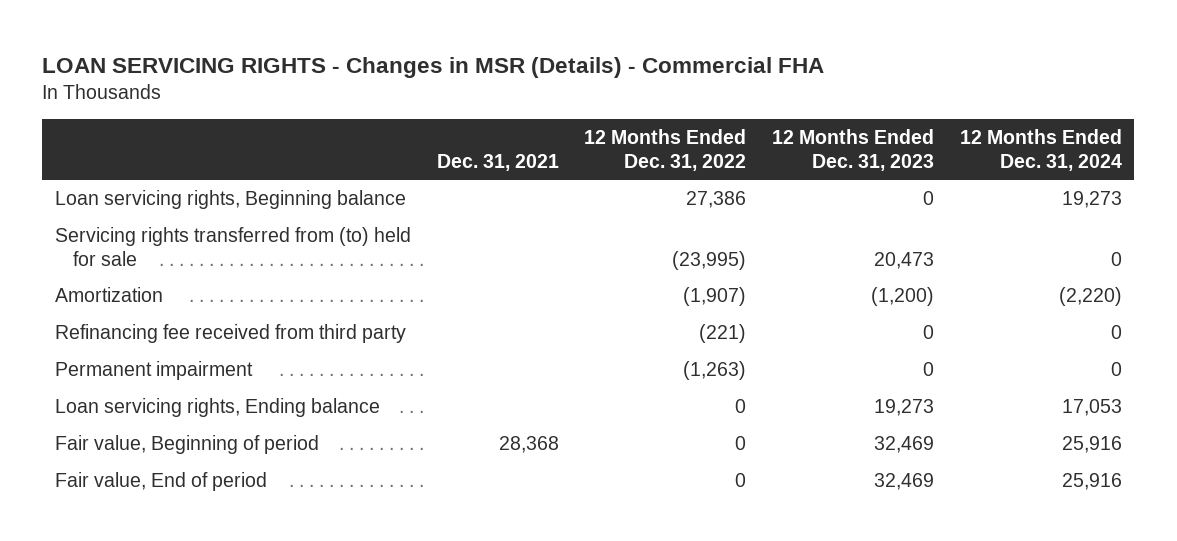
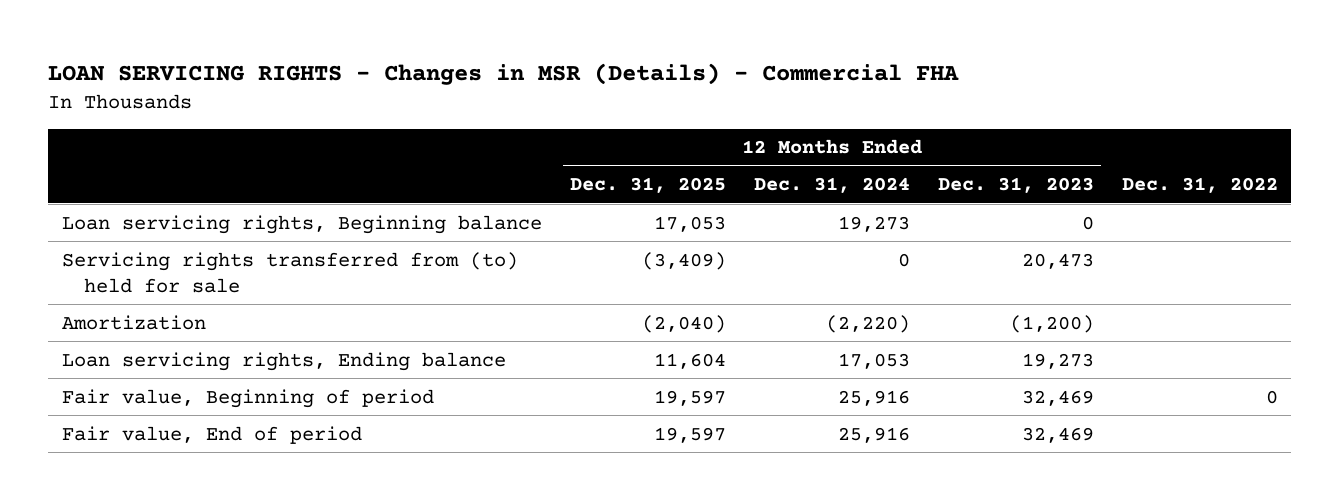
[436,153,559,171] Dec. 31, 2021 -> none
[584,128,747,171] 12 Months Ended Dec. 31, 2022 -> none
none -> [569,177,726,194] Dec. 31, 2025
none -> [1121,177,1278,194] Dec. 31, 2022
[54,324,406,344] Refinancing fee received from third party -> none
[54,361,253,381] Permanent impairment -> none

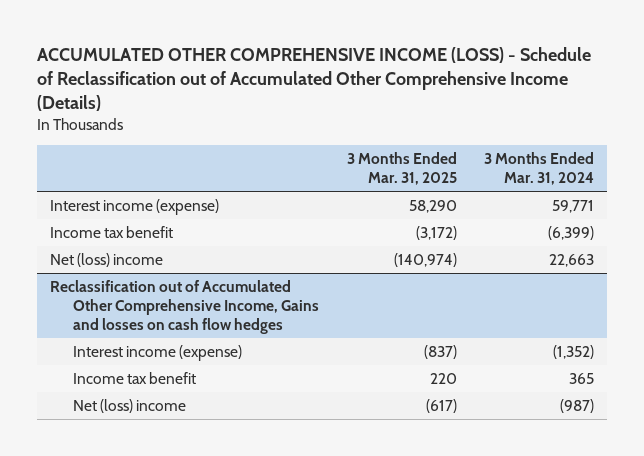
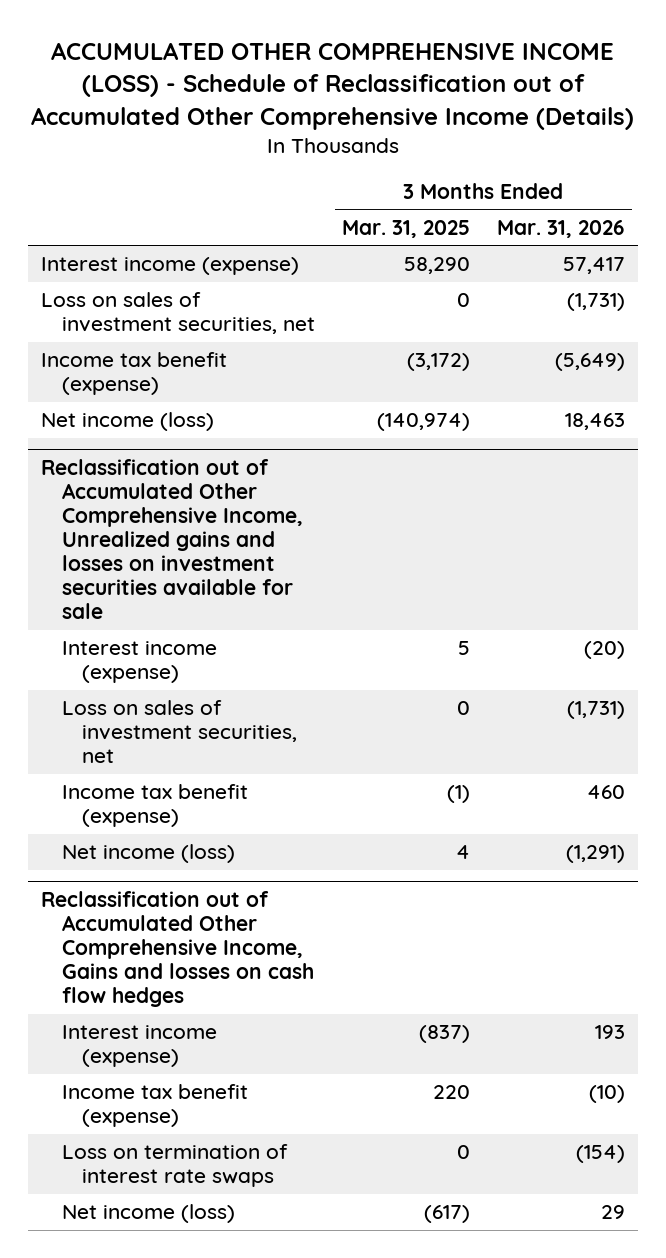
[483,152,594,186] 3 Months Ended Mar. 31, 2024 -> none
none -> [496,219,625,238] Mar. 31, 2026
none -> [41,292,315,335] Loss on sales of investment securities, net
[50,225,174,238] Income tax benefit -> [41,352,228,396] Income tax benefit (expense)
[50,252,164,267] Net (loss) income -> [41,412,215,432] Net income (loss)
none -> [41,459,303,619] Reclassification out of Accumulated Other Comprehensive Income, Unrealized gains and losses on investment securities available for sale
none -> [61,641,217,684] Interest income (expense)
none -> [61,700,297,764] Loss on sales of investment securities, net
none -> [61,784,248,828] Income tax benefit (expense)
none -> [61,844,235,864] Net income (loss)
[73,371,197,384] Income tax benefit -> [61,1084,248,1128] Income tax benefit (expense)
none -> [61,1144,288,1188] Loss on termination of interest rate swaps
[73,398,187,413] Net (loss) income -> [61,1204,235,1224] Net income (loss)

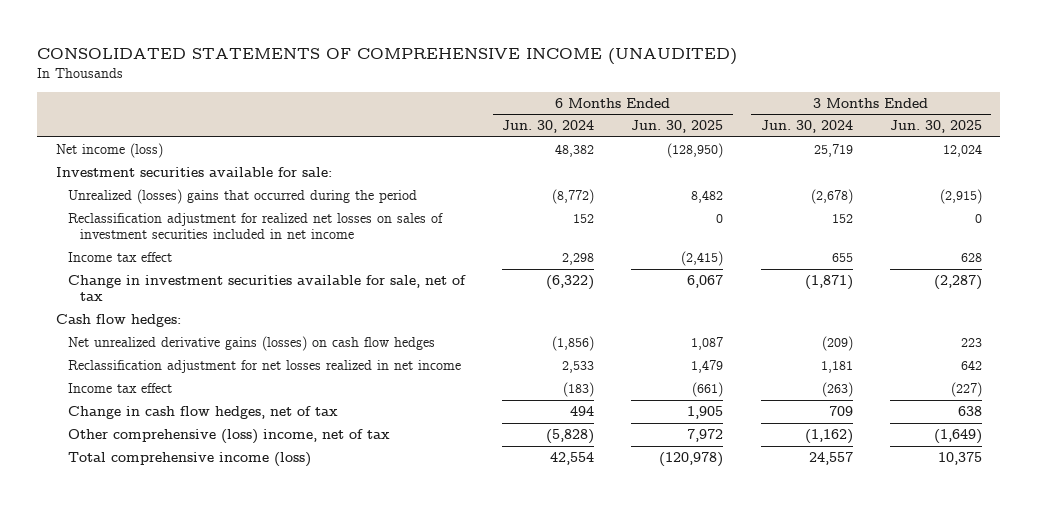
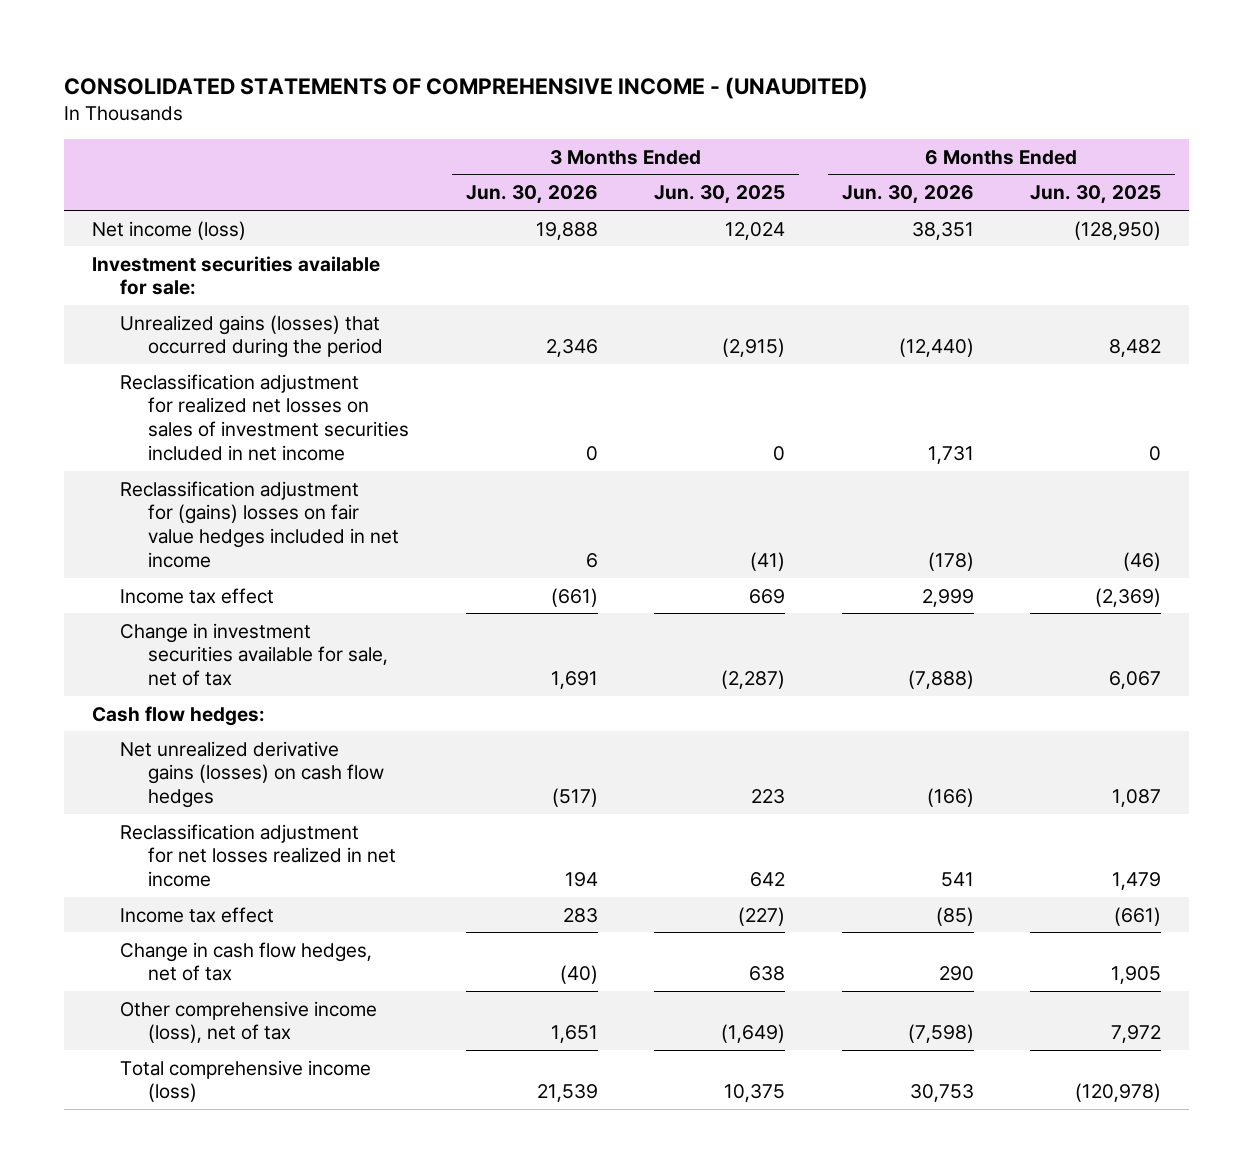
[37,47,738,65] CONSOLIDATED STATEMENTS OF COMPREHENSIVE INCOME (UNAUDITED) -> [64,76,869,99] CONSOLIDATED STATEMENTS OF COMPREHENSIVE INCOME - (UNAUDITED)
[502,120,595,134] Jun. 30, 2024 -> none
[760,120,853,134] Jun. 30, 2024 -> none
none -> [465,185,598,205] Jun. 30, 2026
none -> [841,185,974,205] Jun. 30, 2026
[67,189,417,205] Unrealized (losses) gains that occurred during the period -> [120,314,384,359] Unrealized gains (losses) that occurred during the period
none -> [120,480,400,568] Reclassification adjustment for (gains) losses on fair value hedges included in net income
[681,251,724,267] (2,415) -> [1095,587,1162,607] (2,369)
[960,253,982,263] 628 -> [749,588,786,604] 669
[67,429,390,445] Other comprehensive (loss) income, net of tax -> [120,1000,378,1044] Other comprehensive income (loss), net of tax

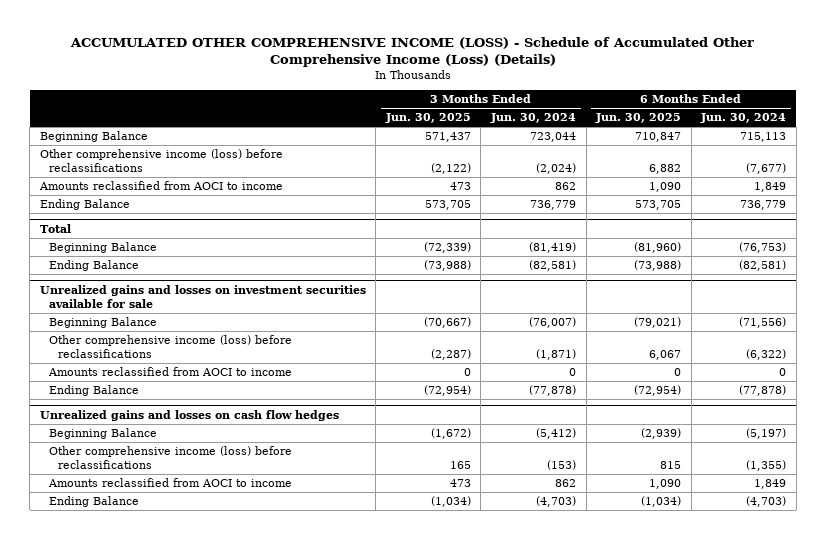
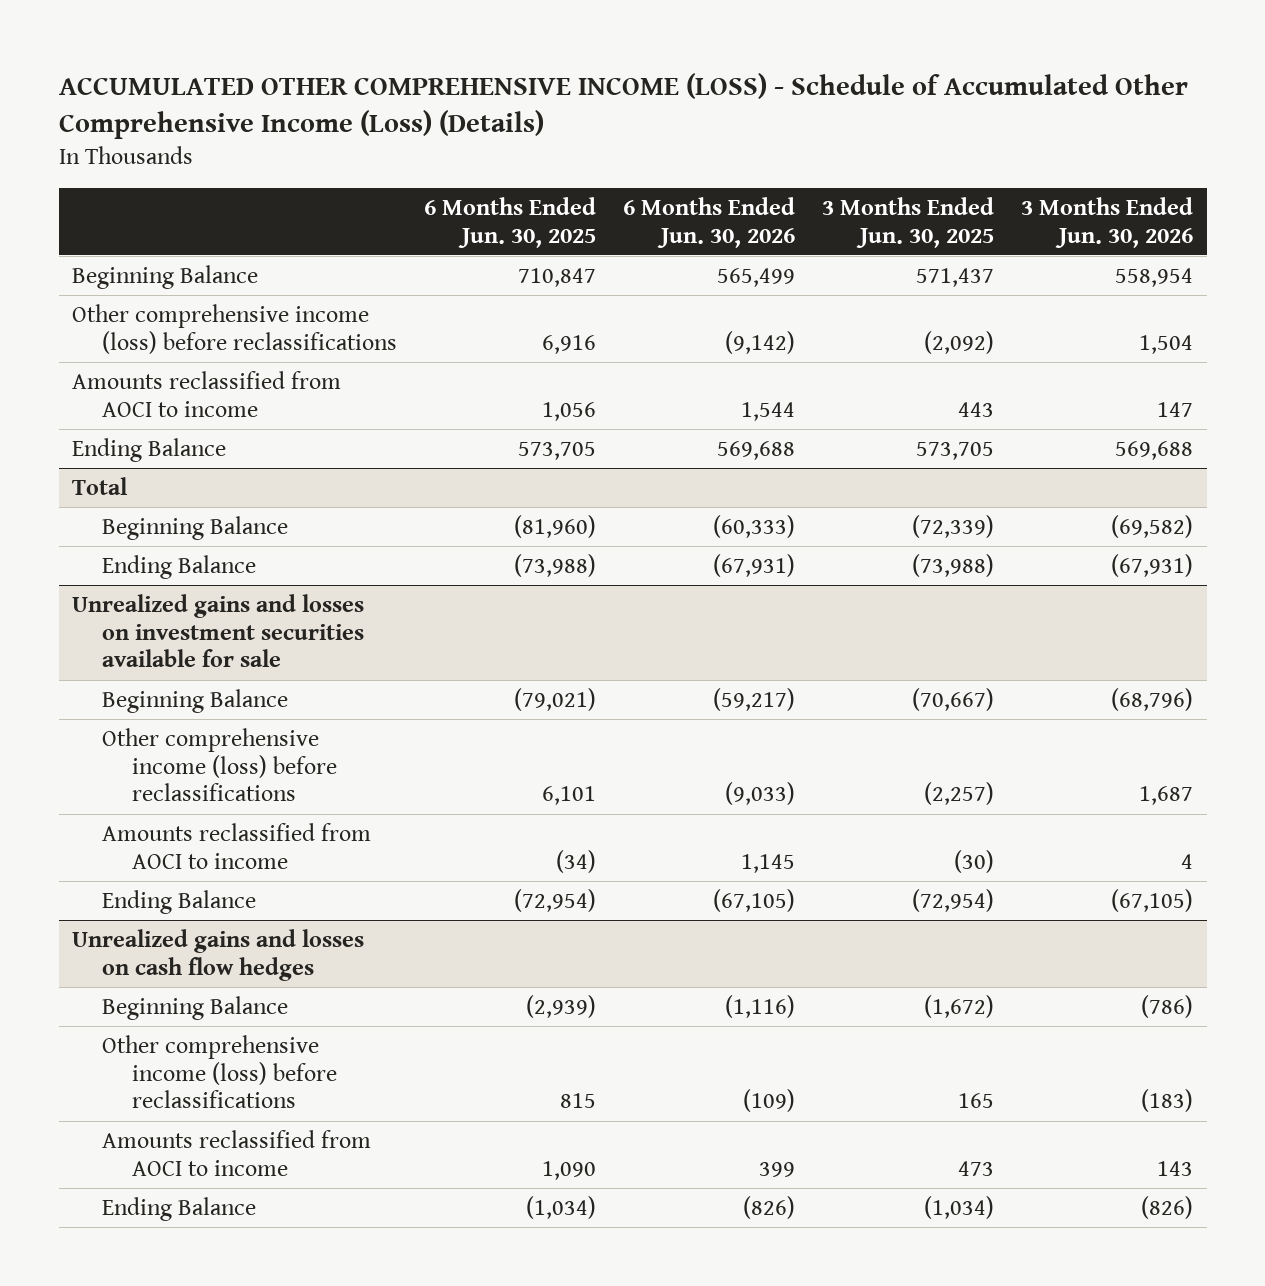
[490,113,577,124] Jun. 30, 2024 -> none
[700,113,787,124] Jun. 30, 2024 -> none
none -> [623,196,796,248] 6 Months Ended Jun. 30, 2026
none -> [1021,196,1194,248] 3 Months Ended Jun. 30, 2026
[430,162,471,174] (2,122) -> [924,330,995,354] (2,092)
[649,163,682,174] 6,882 -> [542,334,597,354] 6,916
[449,182,471,191] 473 -> [958,401,995,417] 443
[649,182,682,193] 1,090 -> [542,401,597,421] 1,056
[430,348,471,360] (2,287) -> [924,782,995,806] (2,257)
[649,349,682,360] 6,067 -> [542,786,597,806] 6,101
[463,368,471,377] 0 -> [954,849,995,873] (30)
[674,368,682,377] 0 -> [556,849,597,873] (34)

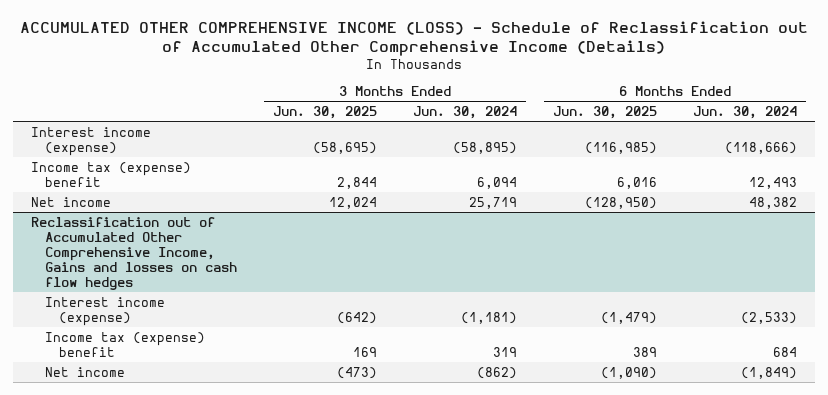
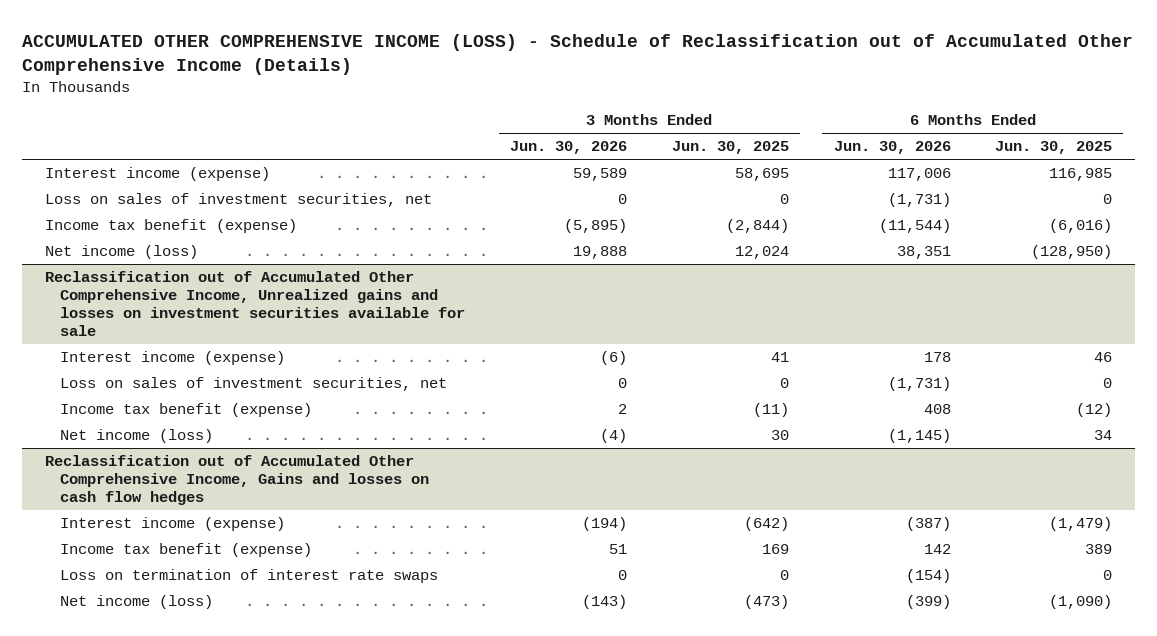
[412,105,517,119] Jun. 30, 2024 -> none
[692,105,797,119] Jun. 30, 2024 -> none
none -> [510,141,628,155] Jun. 30, 2026
none -> [833,141,951,155] Jun. 30, 2026
[312,141,377,154] (58,695) -> [734,168,789,182] 58,695
[584,141,657,154] (116,985) -> [1049,168,1113,182] 116,985
none -> [44,193,432,208] Loss on sales of investment securities, net
[31,161,192,187] Income tax (expense) benefit -> [44,219,297,234] Income tax benefit (expense)
[336,176,377,189] 2,844 -> [725,219,789,234] (2,844)
[616,176,657,189] 6,016 -> [1049,219,1113,234] (6,016)
[31,196,112,207] Net income -> [44,245,198,260] Net income (loss)
none -> [44,271,466,336] Reclassification out of Accumulated Other Comprehensive Income, Unrealized gains and losses on investment securities available for sale
none -> [60,351,286,366] Interest income (expense)
none -> [60,377,448,392] Loss on sales of investment securities, net
none -> [60,403,313,418] Income tax benefit (expense)
none -> [60,429,214,444] Net income (loss)
[44,331,205,357] Income tax (expense) benefit -> [60,543,313,558] Income tax benefit (expense)
none -> [60,569,439,584] Loss on termination of interest rate swaps
[44,366,125,377] Net income -> [60,595,214,610] Net income (loss)

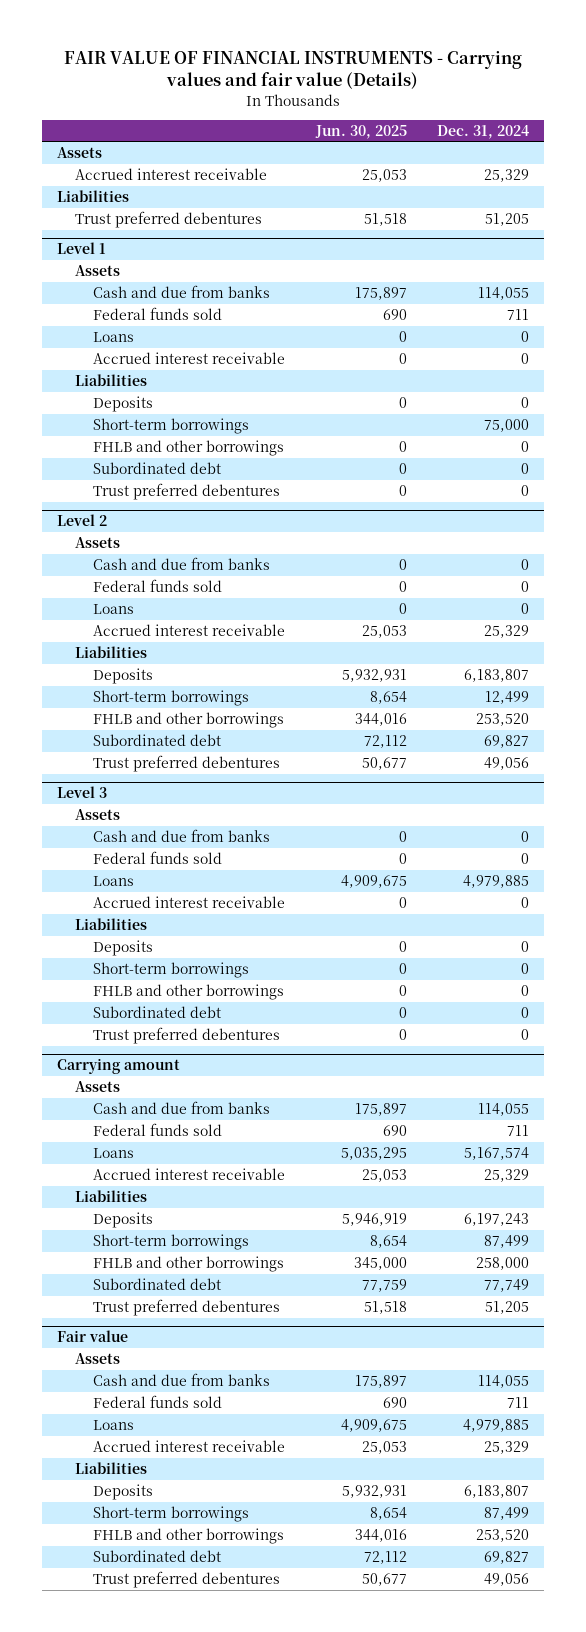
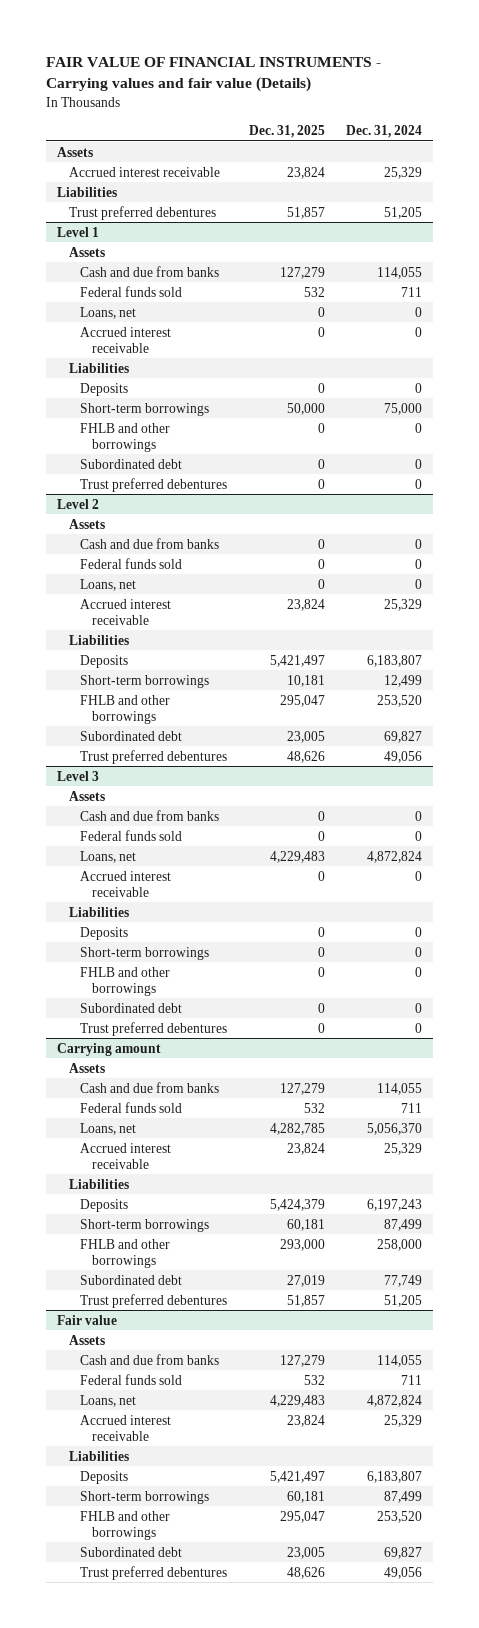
[314,124,407,139] Jun. 30, 2025 -> none
none -> [248,124,325,138] Dec. 31, 2025
[93,331,135,342] Loans -> [80,306,137,319] Loans, net
[93,603,135,614] Loans -> [80,578,137,591] Loans, net
[93,875,135,886] Loans -> [80,850,137,863] Loans, net
[462,874,529,888] 4,979,885 -> [367,850,423,863] 4,872,824
[93,1147,135,1158] Loans -> [80,1122,137,1135] Loans, net
[463,1146,529,1160] 5,167,574 -> [367,1122,423,1135] 5,056,370
[93,1419,135,1430] Loans -> [80,1394,137,1407] Loans, net
[462,1418,529,1432] 4,979,885 -> [367,1394,423,1407] 4,872,824

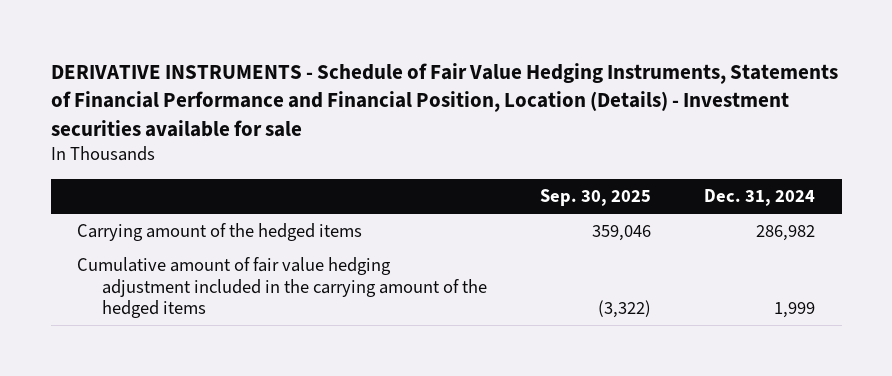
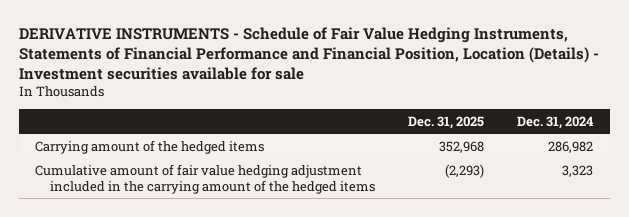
[540,188,652,206] Sep. 30, 2025 -> none
none -> [408,115,485,129] Dec. 31, 2025
[774,302,816,319] 1,999 -> [562,164,594,177] 3,323

